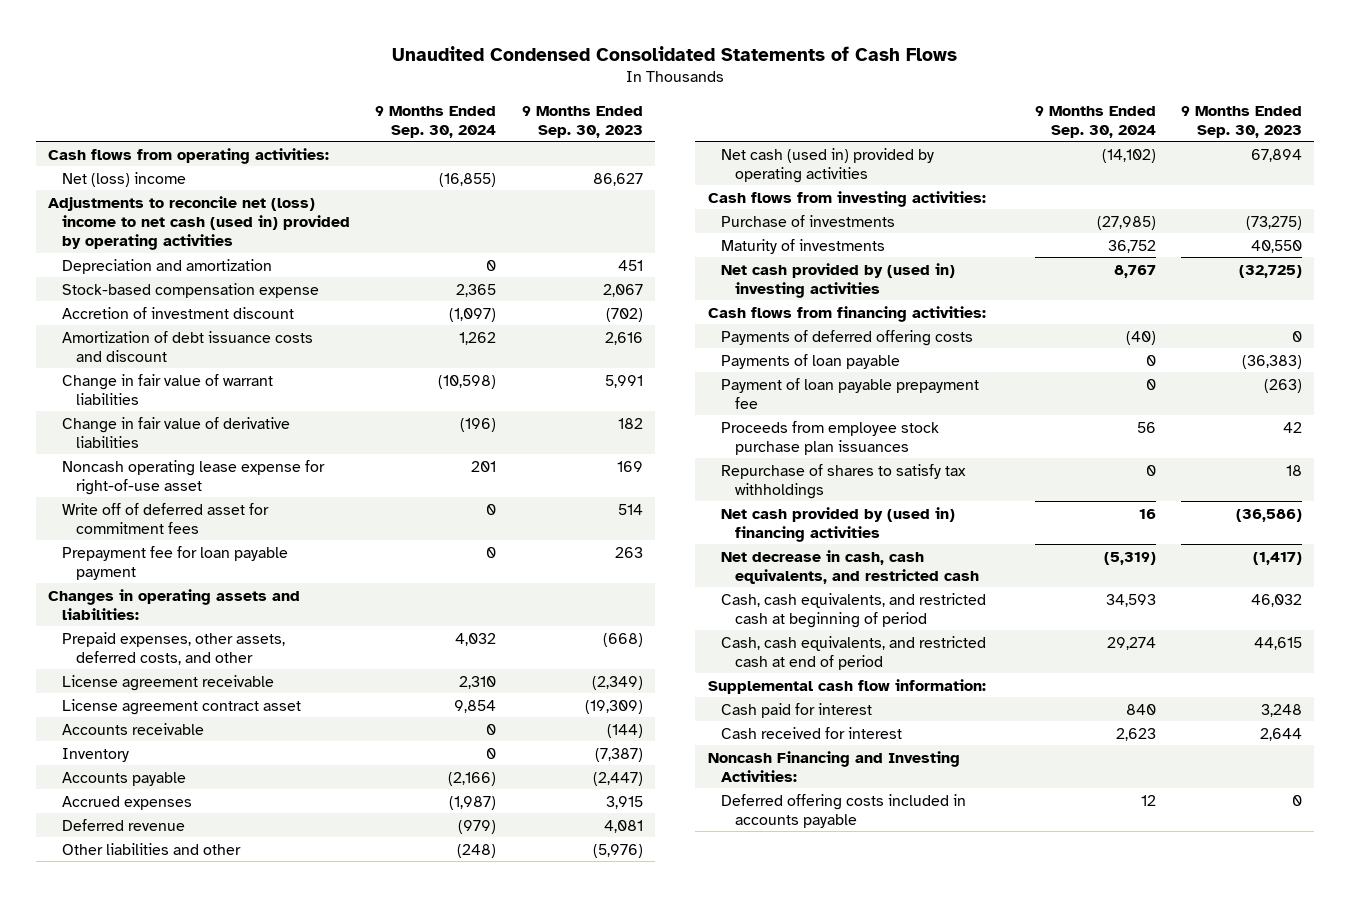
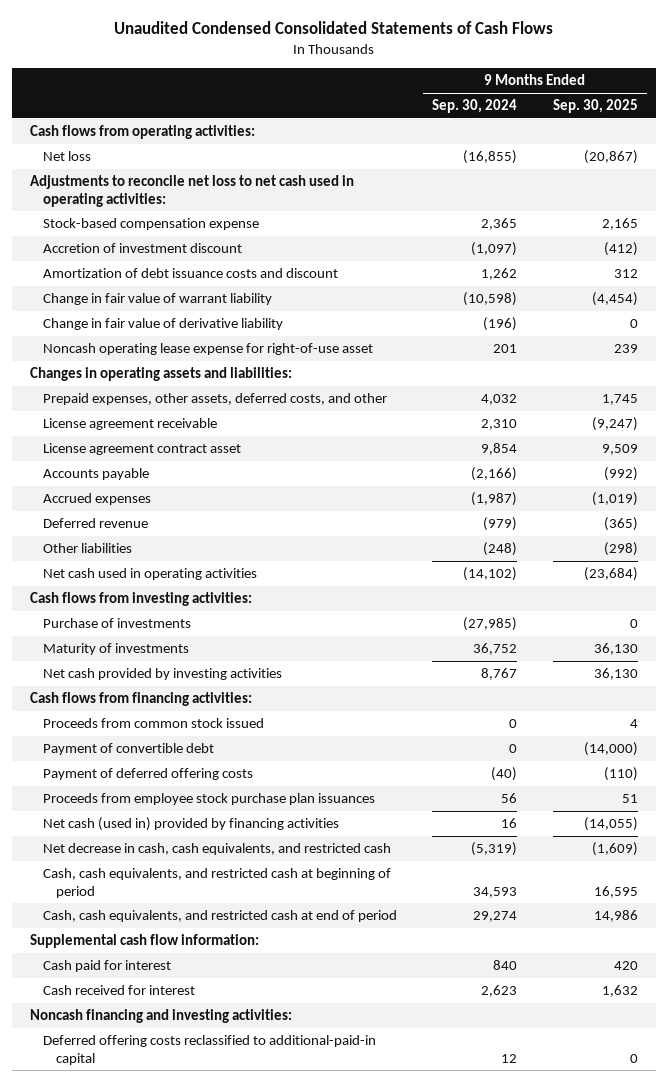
[521,105,643,138] 9 Months Ended Sep. 30, 2023 -> none
none -> [552,99,638,114] Sep. 30, 2025
[62,258,273,274] Depreciation and amortization -> none
[62,171,187,187] Net (loss) income -> [42,151,91,162] Net loss
[48,195,351,250] Adjustments to reconcile net (loss) income to net cash (used in) provided by operating activities -> [29,175,354,207] Adjustments to reconcile net loss to net cash used in operating activities:
[62,373,274,405] Change in fair value of warrant liabilities -> [42,293,272,306] Change in fair value of warrant liability
[62,416,291,448] Change in fair value of derivative liabilities -> [42,318,283,331] Change in fair value of derivative liability
[62,502,270,534] Write off of deferred asset for commitment fees -> none
[62,545,289,580] Prepayment fee for loan payable payment -> none
[62,722,205,735] Accounts receivable -> none
[62,747,130,762] Inventory -> none
[62,842,242,855] Other liabilities and other -> [42,543,132,554] Other liabilities
[721,147,935,183] Net cash (used in) provided by operating activities -> [42,568,257,581] Net cash used in operating activities
[721,262,956,298] Net cash provided by (used in) investing activities -> [42,668,282,681] Net cash provided by investing activities
[721,353,901,369] Payments of loan payable -> none
[721,377,980,409] Payment of loan payable prepayment fee -> none
none -> [42,718,264,729] Proceeds from common stock issued
none -> [42,743,214,756] Payment of convertible debt
[721,329,974,346] Payments of deferred offering costs -> [42,768,253,781] Payment of deferred offering costs
[721,463,967,499] Repurchase of shares to satisfy tax withholdings -> none
[721,506,956,542] Net cash provided by (used in) financing activities -> [42,817,339,832] Net cash (used in) provided by financing activities
[721,793,967,828] Deferred offering costs included in accounts payable -> none
[707,750,960,782] Noncash Financing and Investing Activities: -> [29,1009,292,1024] Noncash financing and investing activities:
none -> [42,1035,376,1065] Deferred offering costs reclassified to additional-paid-in capital

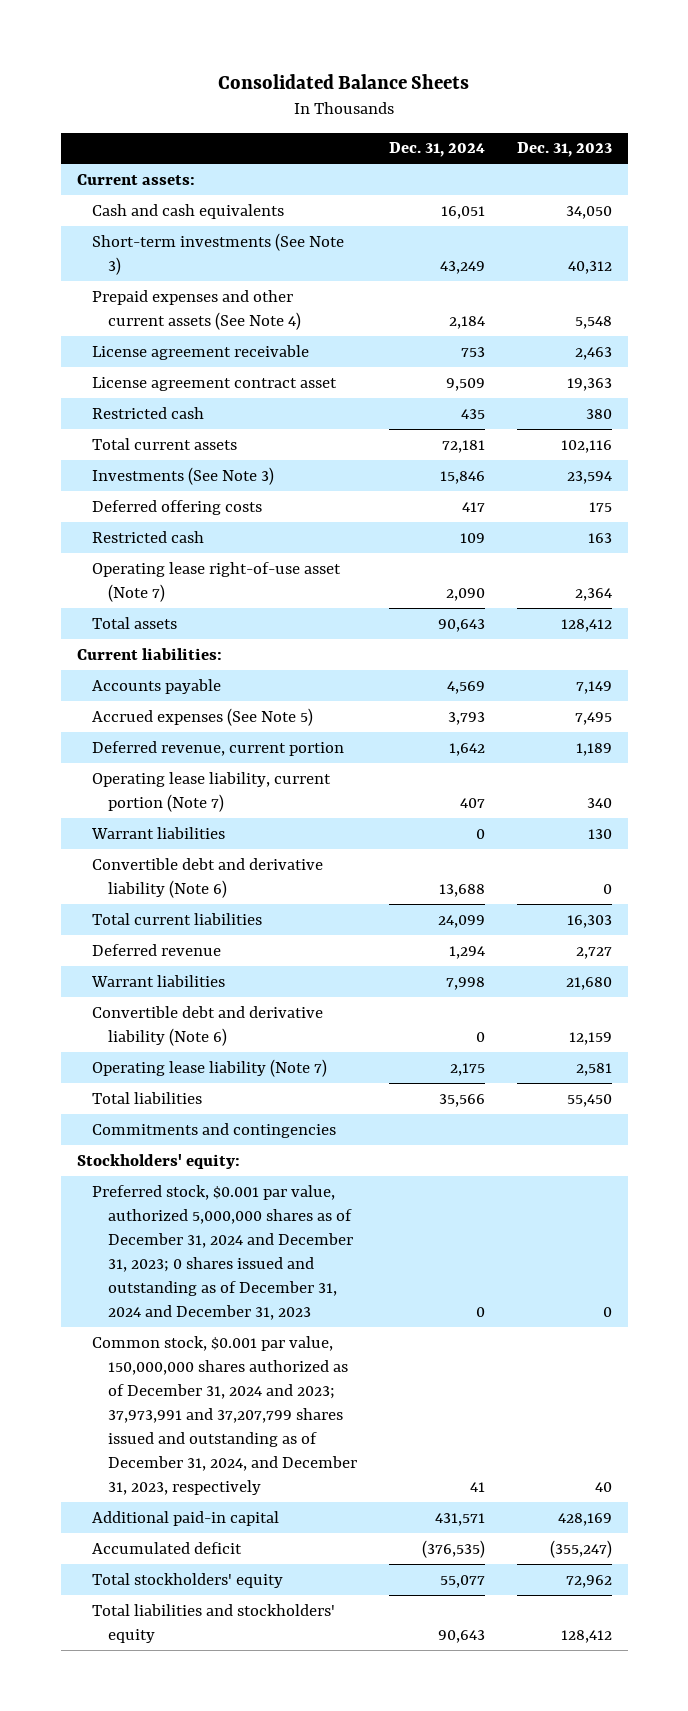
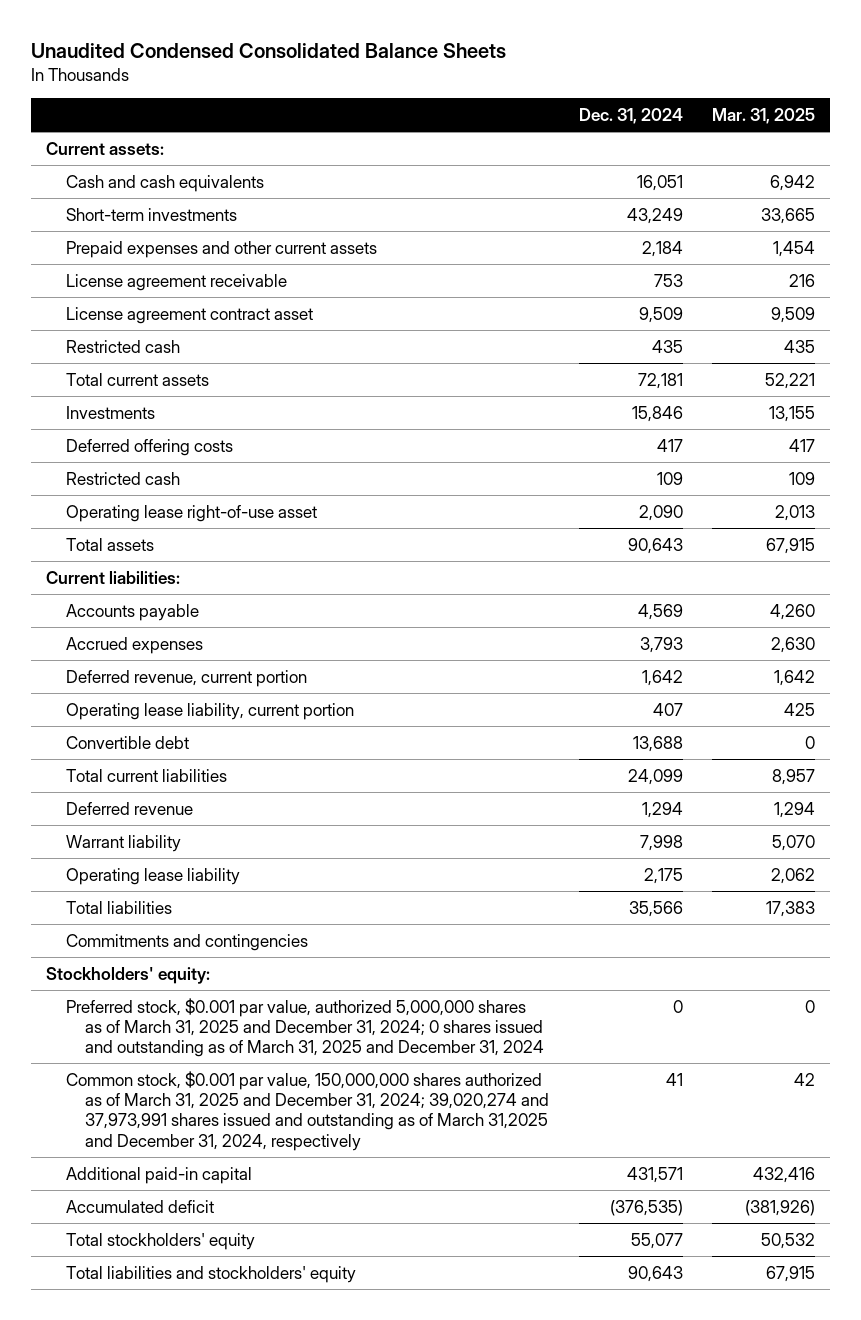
[218,74,470,90] Consolidated Balance Sheets -> [31,42,507,58] Unaudited Condensed Consolidated Balance Sheets
[516,142,612,158] Dec. 31, 2023 -> none
none -> [712,108,816,125] Mar. 31, 2025
[92,232,345,275] Short-term investments (See Note 3) -> [65,207,237,221] Short-term investments
[92,289,302,330] Prepaid expenses and other current assets (See Note 4) -> [65,240,377,258] Prepaid expenses and other current assets
[92,466,275,485] Investments (See Note 3) -> [65,405,155,419] Investments
[92,561,342,602] Operating lease right-of-use asset (Note 7) -> [65,504,317,522] Operating lease right-of-use asset
[92,707,314,726] Accrued expenses (See Note 5) -> [65,636,203,654] Accrued expenses
[91,826,226,839] Warrant liabilities -> none
[92,771,332,812] Operating lease liability, current portion (Note 7) -> [65,702,354,720] Operating lease liability, current portion
[92,857,324,898] Convertible debt and derivative liability (Note 6) -> [65,735,189,749] Convertible debt
[92,1005,324,1046] Convertible debt and derivative liability (Note 6) -> none
[91,974,226,987] Warrant liabilities -> [65,834,181,852] Warrant liability
[92,1058,328,1077] Operating lease liability (Note 7) -> [65,867,240,885] Operating lease liability
[92,1184,354,1320] Preferred stock, $0.001 par value, authorized 5,000,000 shares as of December 31, 2024 and December 31, 2023; 0 shares issued and outstanding as of December 31, 2024 and December 31, 2023 -> [65,997,545,1058] Preferred stock, $0.001 par value, authorized 5,000,000 shares as of March 31, 2025 and December 31, 2024; 0 shares issued and outstanding as of March 31, 2025 and December 31, 2024
[92,1335,358,1495] Common stock, $0.001 par value, 150,000,000 shares authorized as of December 31, 2024 and 2023; 37,973,991 and 37,207,799 shares issued and outstanding as of December 31, 2024, and December 31, 2023, respectively -> [65,1070,550,1151] Common stock, $0.001 par value, 150,000,000 shares authorized as of March 31, 2025 and December 31, 2024; 39,020,274 and 37,973,991 shares issued and outstanding as of March 31,2025 and December 31, 2024, respectively

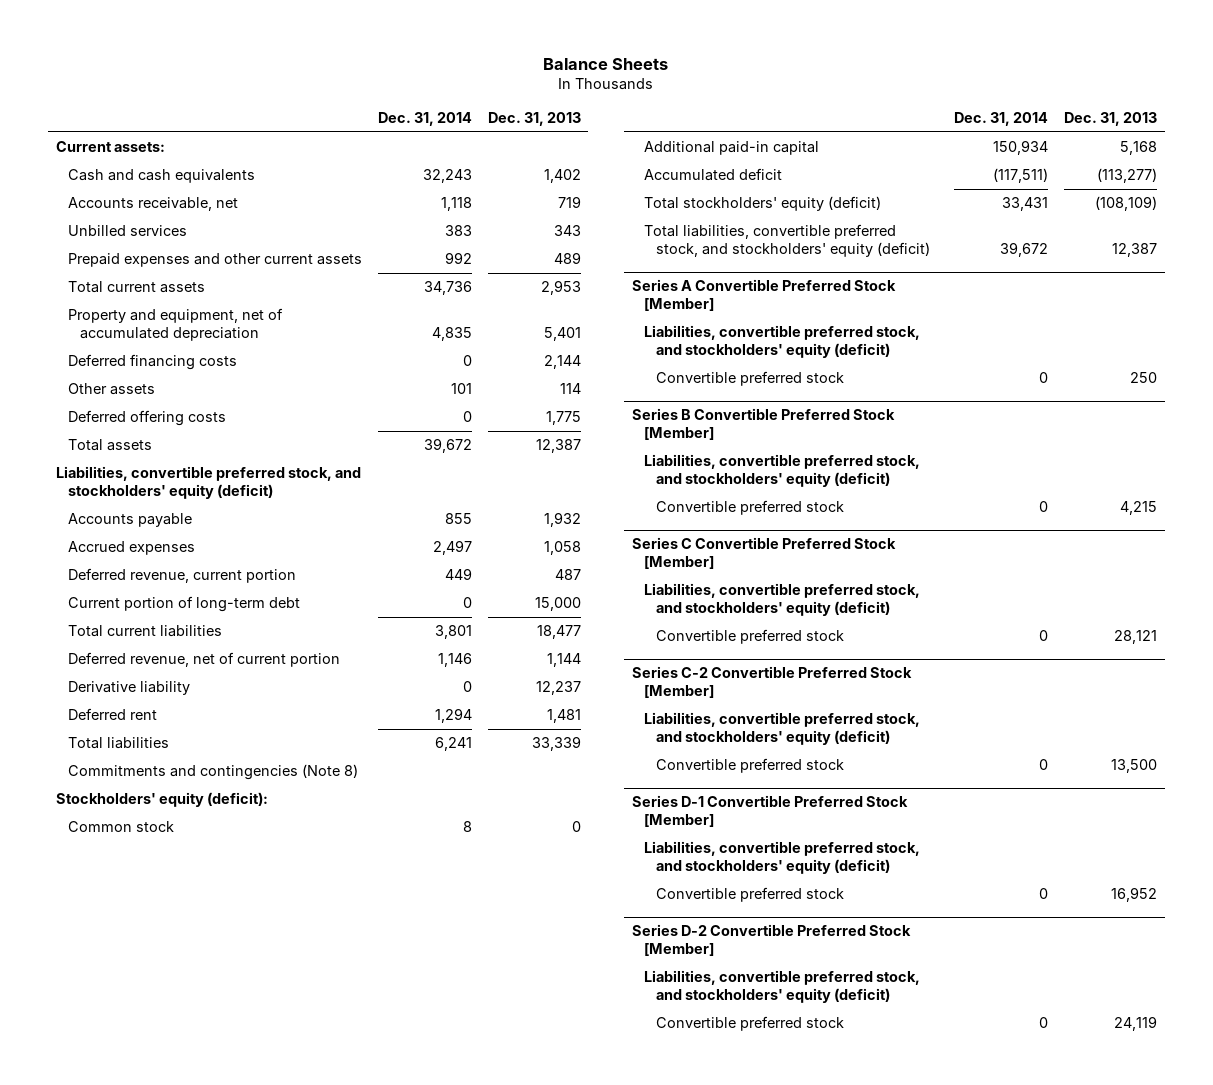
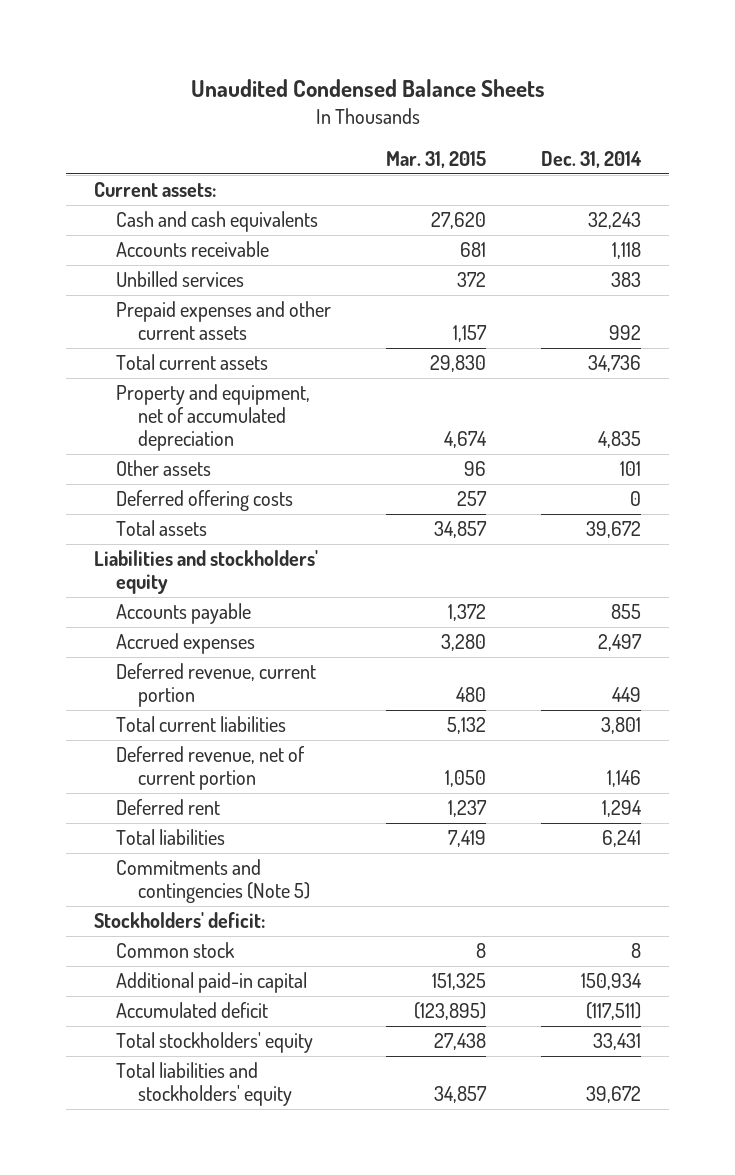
[543,58,669,71] Balance Sheets -> [190,79,545,98] Unaudited Condensed Balance Sheets
[487,111,581,126] Dec. 31, 2013 -> none
none -> [386,151,487,169] Mar. 31, 2015
[68,197,239,212] Accounts receivable, net -> [115,241,269,258] Accounts receivable
[68,354,238,371] Deferred financing costs -> none
[55,466,361,500] Liabilities, convertible preferred stock, and stockholders' equity (deficit) -> [93,550,318,595] Liabilities and stockholders' equity
[68,596,301,613] Current portion of long-term debt -> none
[68,681,191,696] Derivative liability -> none
[68,764,359,781] Commitments and contingencies (Note 8) -> [115,859,311,904] Commitments and contingencies (Note 5)
[55,792,268,808] Stockholders' equity (deficit): -> [93,912,265,929] Stockholders' deficit:
[632,279,897,312] Series A Convertible Preferred Stock [Member] -> none
[644,325,921,359] Liabilities, convertible preferred stock, and stockholders' equity (deficit) -> none
[656,371,845,387] Convertible preferred stock -> none
[632,408,896,441] Series B Convertible Preferred Stock [Member] -> none
[644,454,921,488] Liabilities, convertible preferred stock, and stockholders' equity (deficit) -> none
[656,500,845,516] Convertible preferred stock -> none
[632,537,897,570] Series C Convertible Preferred Stock [Member] -> none
[644,583,921,617] Liabilities, convertible preferred stock, and stockholders' equity (deficit) -> none
[656,629,845,645] Convertible preferred stock -> none
[632,666,913,699] Series C-2 Convertible Preferred Stock [Member] -> none
[644,712,921,746] Liabilities, convertible preferred stock, and stockholders' equity (deficit) -> none
[656,758,845,774] Convertible preferred stock -> none
[632,795,909,828] Series D-1 Convertible Preferred Stock [Member] -> none
[644,841,921,875] Liabilities, convertible preferred stock, and stockholders' equity (deficit) -> none
[656,887,845,903] Convertible preferred stock -> none
[632,924,912,957] Series D-2 Convertible Preferred Stock [Member] -> none
[644,970,921,1004] Liabilities, convertible preferred stock, and stockholders' equity (deficit) -> none
[656,1016,845,1032] Convertible preferred stock -> none
[644,196,882,212] Total stockholders' equity (deficit) -> [115,1032,313,1054] Total stockholders' equity
[644,224,931,258] Total liabilities, convertible preferred stock, and stockholders' equity (deficit) -> [115,1062,293,1107] Total liabilities and stockholders' equity

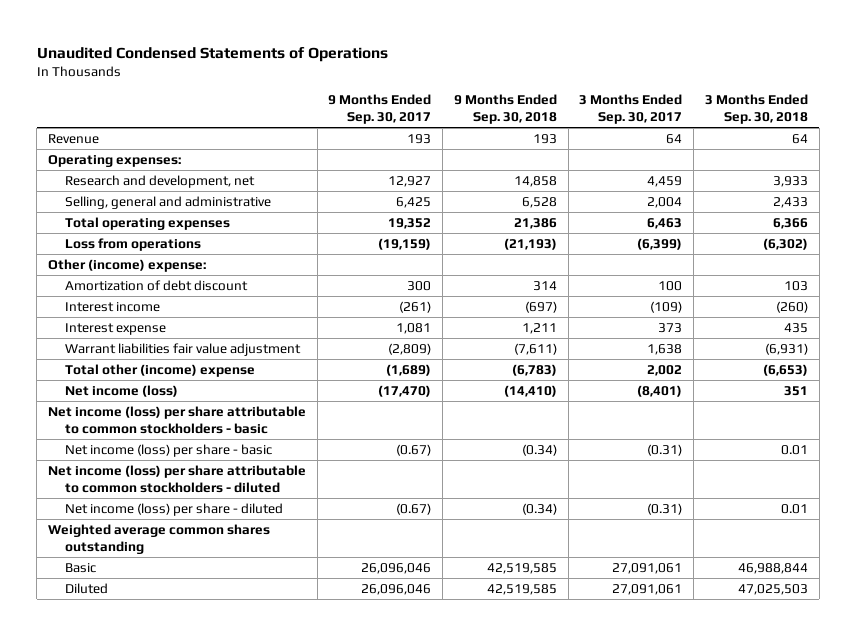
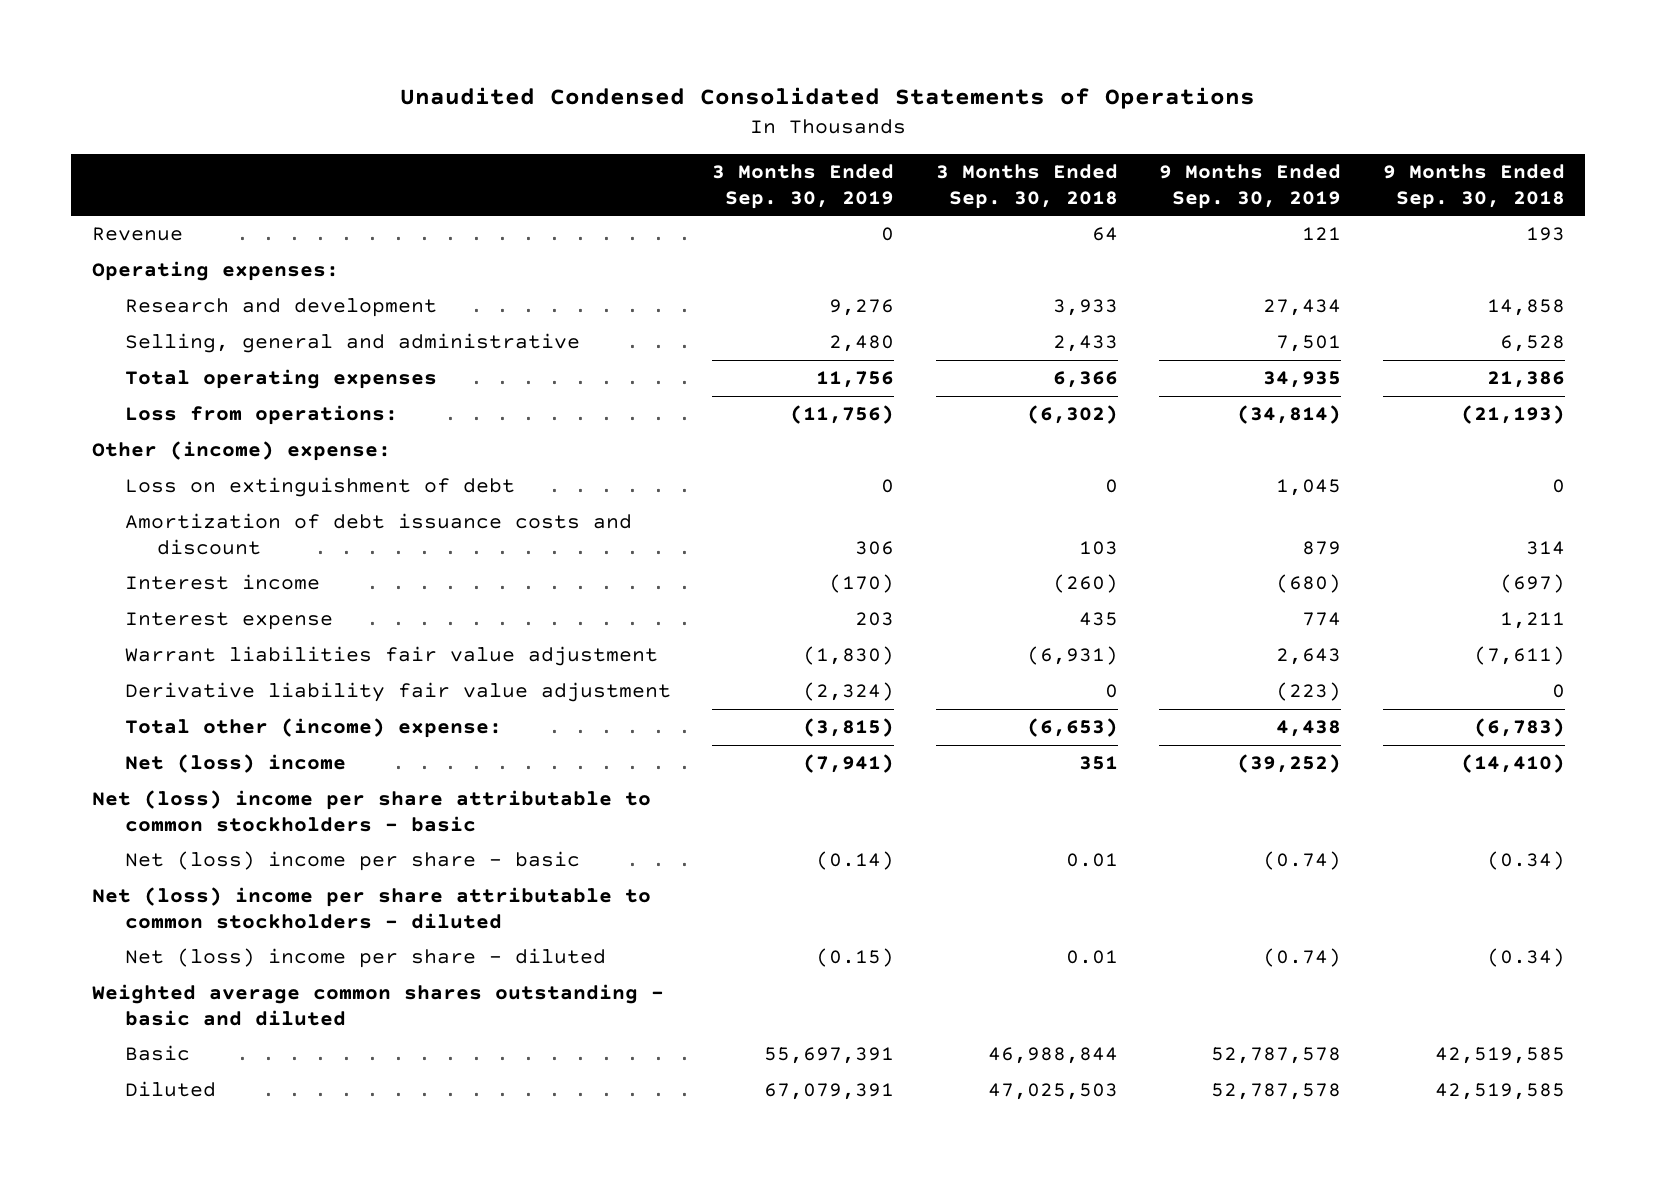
[36,46,388,62] Unaudited Condensed Statements of Operations -> [400,86,1256,109] Unaudited Condensed Consolidated Statements of Operations
[328,94,432,125] 9 Months Ended Sep. 30, 2017 -> none
[579,94,683,125] 3 Months Ended Sep. 30, 2017 -> none
none -> [712,164,895,209] 3 Months Ended Sep. 30, 2019
none -> [1159,164,1342,209] 9 Months Ended Sep. 30, 2019
[65,174,256,188] Research and development, net -> [124,298,437,318] Research and development
[65,237,202,251] Loss from operations -> [124,405,398,426] Loss from operations:
none -> [124,477,515,498] Loss on extinguishment of debt
[65,279,249,291] Amortization of debt discount -> [124,513,632,555] Amortization of debt issuance costs and discount
none -> [124,682,671,703] Derivative liability fair value adjustment
[65,363,256,377] Total other (income) expense -> [124,718,502,739] Total other (income) expense:
[65,384,179,397] Net income (loss) -> [124,754,346,774] Net (loss) income
[47,405,306,434] Net income (loss) per share attributable to common stockholders - basic -> [91,790,651,832] Net (loss) income per share attributable to common stockholders - basic
[65,443,273,457] Net income (loss) per share - basic -> [124,851,580,872] Net (loss) income per share - basic
[47,464,306,493] Net income (loss) per share attributable to common stockholders - diluted -> [91,887,651,929] Net (loss) income per share attributable to common stockholders - diluted
[65,502,284,516] Net income (loss) per share - diluted -> [124,948,606,969] Net (loss) income per share - diluted
[47,523,270,554] Weighted average common shares outstanding -> [91,984,664,1026] Weighted average common shares outstanding - basic and diluted

